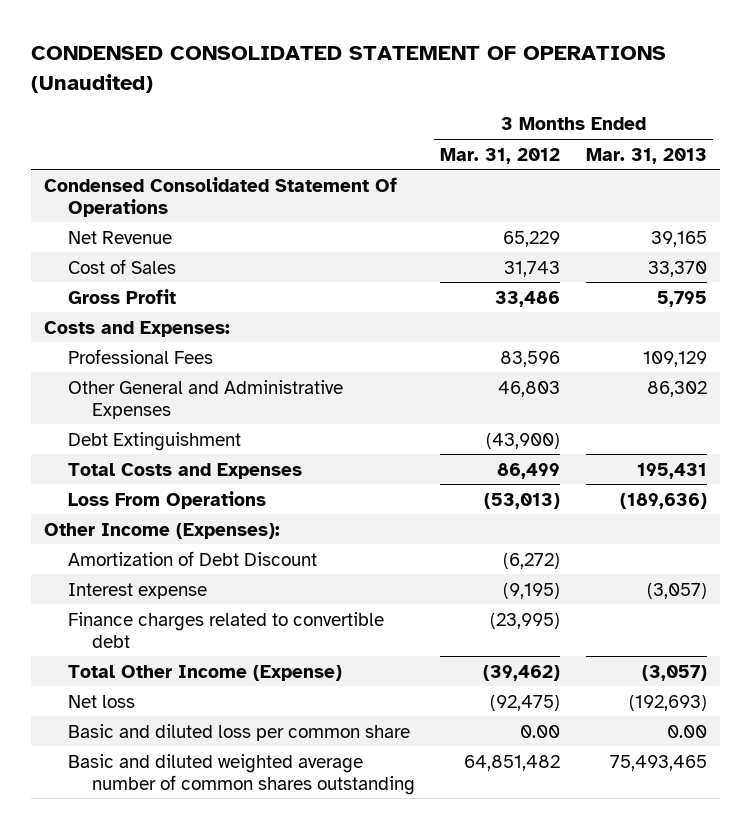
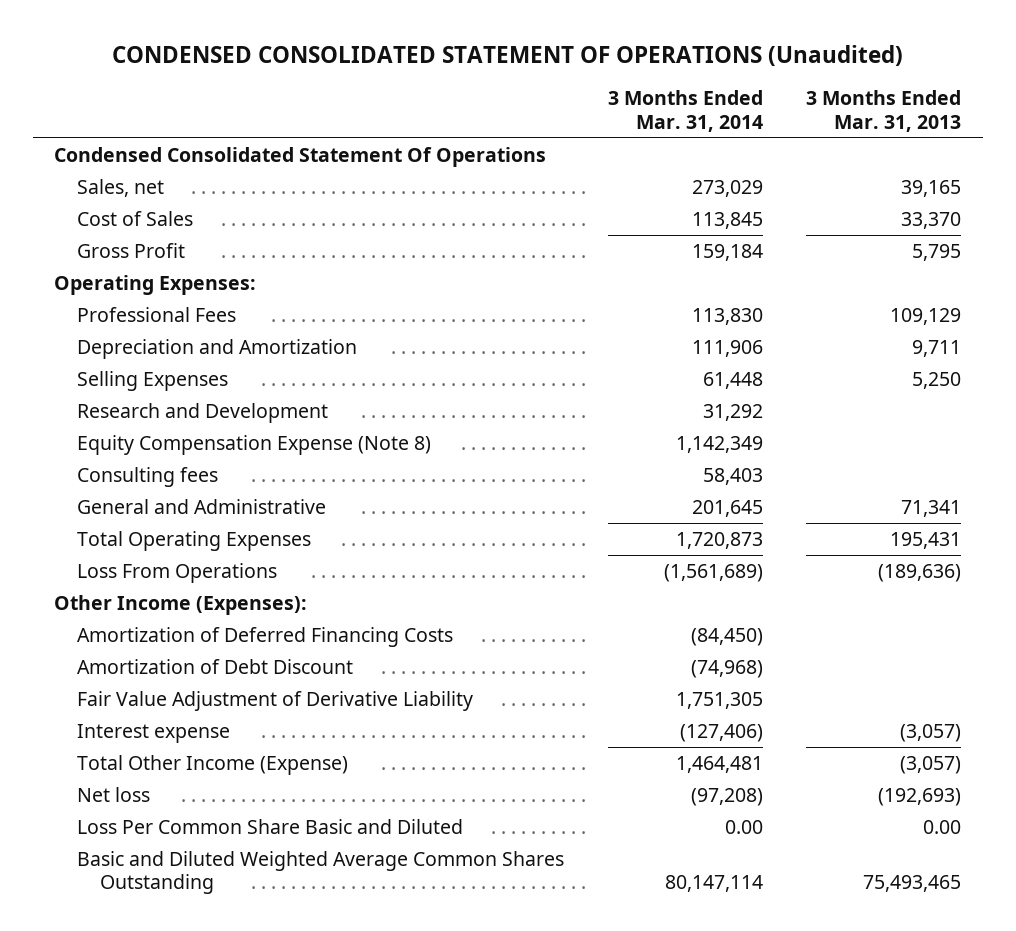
[440,147,561,164] Mar. 31, 2012 -> none
none -> [607,90,763,132] 3 Months Ended Mar. 31, 2014
[67,230,172,244] Net Revenue -> [77,178,165,197] Sales, net
[43,320,230,337] Costs and Expenses: -> [54,274,257,295] Operating Expenses:
[67,431,241,451] Debt Extinguishment -> none
none -> [77,338,358,359] Depreciation and Amortization
none -> [77,370,229,391] Selling Expenses
none -> [77,402,329,423] Research and Development
none -> [77,434,432,455] Equity Compensation Expense (Note 8)
none -> [77,466,219,487] Consulting fees
[67,379,343,419] Other General and Administrative Expenses -> [77,498,327,514] General and Administrative
[646,380,707,397] 86,302 -> [901,499,962,517] 71,341
[67,462,302,479] Total Costs and Expenses -> [77,530,312,551] Total Operating Expenses
none -> [77,626,454,647] Amortization of Deferred Financing Costs
none -> [77,690,474,711] Fair Value Adjustment of Derivative Liability
[67,611,384,648] Finance charges related to convertible debt -> none
[67,723,410,741] Basic and diluted loss per common share -> [77,818,464,834] Loss Per Common Share Basic and Diluted
[67,753,415,795] Basic and diluted weighted average number of common shares outstanding -> [77,850,565,895] Basic and Diluted Weighted Average Common Shares Outstanding

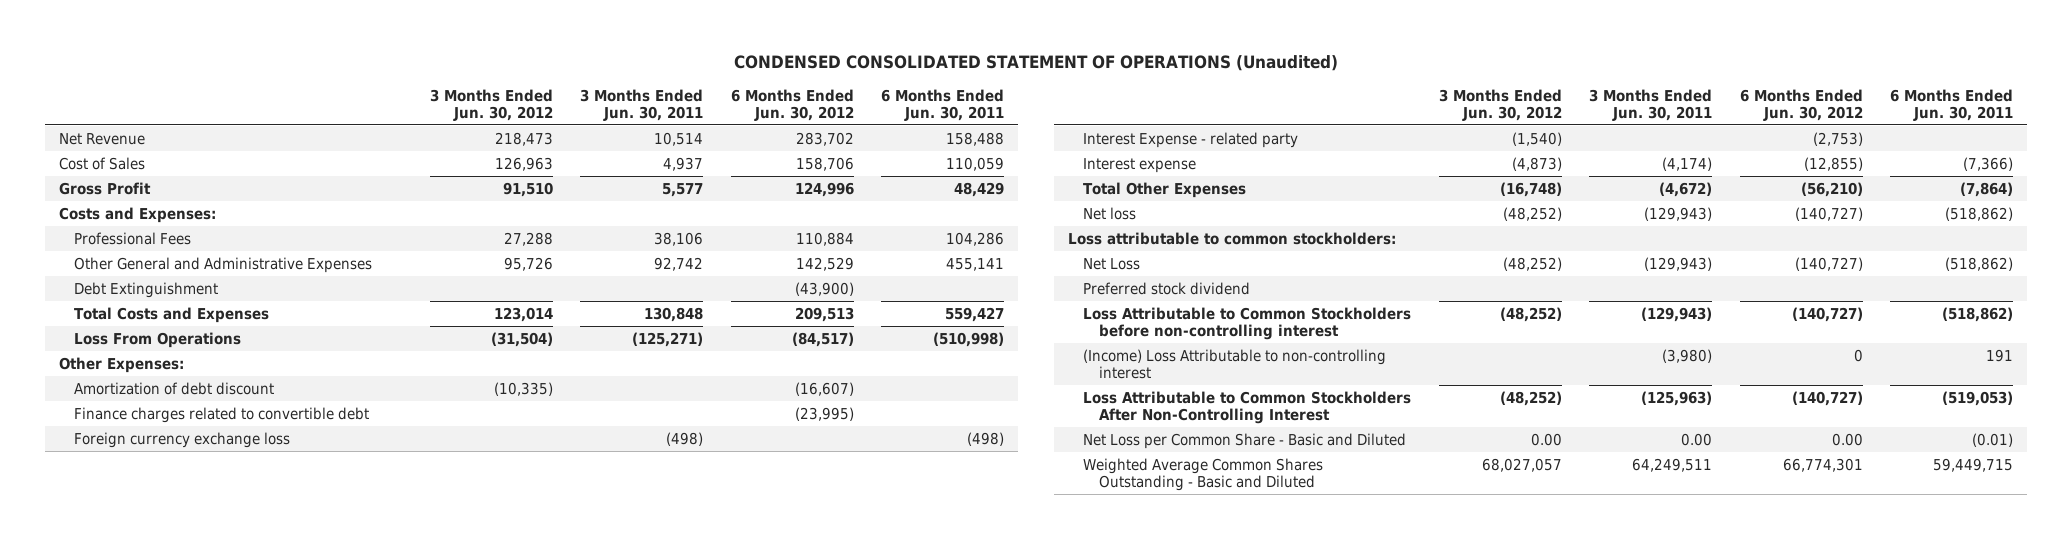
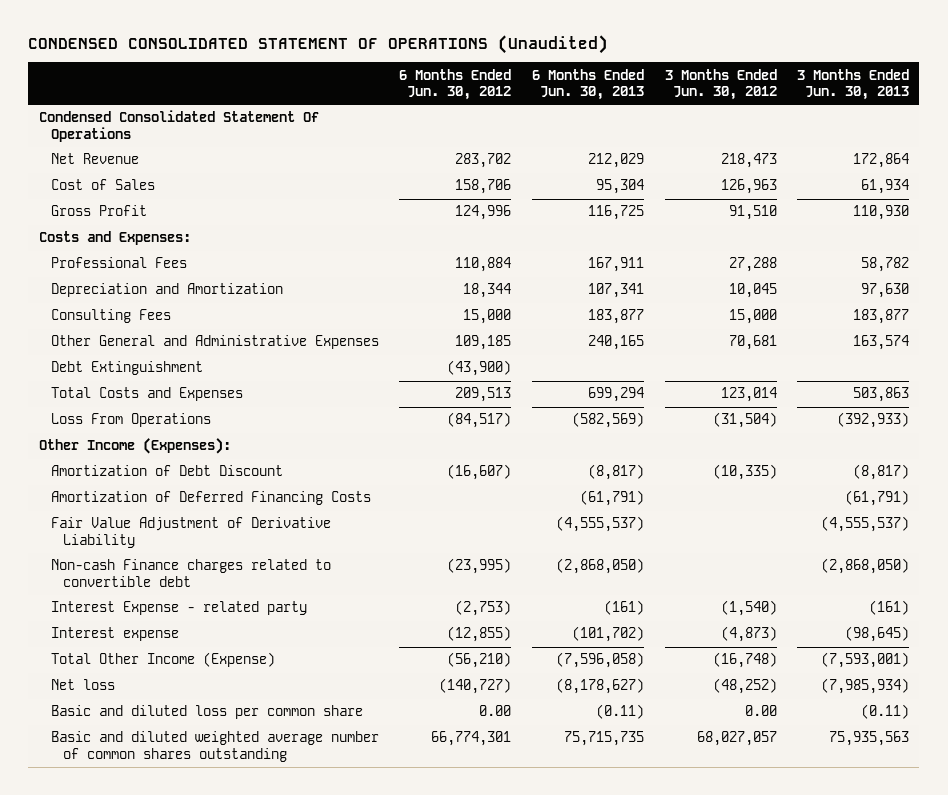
[580,88,704,121] 3 Months Ended Jun. 30, 2011 -> none
[880,88,1004,121] 6 Months Ended Jun. 30, 2011 -> none
none -> [531,68,644,101] 6 Months Ended Jun. 30, 2013
none -> [797,68,910,101] 3 Months Ended Jun. 30, 2013
none -> [38,110,319,142] Condensed Consolidated Statement Of Operations
none -> [50,283,283,298] Depreciation and Amortization
none -> [50,309,171,324] Consulting Fees
[503,256,553,271] 95,726 -> [728,335,777,351] 70,681
[795,256,854,271] 142,529 -> [455,335,512,351] 109,185
[74,431,291,448] Foreign currency exchange loss -> none
[58,356,184,373] Other Expenses: -> [38,438,231,455] Other Income (Expenses):
[74,381,275,395] Amortization of debt discount -> [50,465,283,477] Amortization of Debt Discount
none -> [50,491,371,506] Amortization of Deferred Financing Costs
none -> [50,517,331,548] Fair Value Adjustment of Derivative Liability
[74,406,370,423] Finance charges related to convertible debt -> [50,559,331,587] Non-cash Finance charges related to convertible debt
[1083,181,1247,198] Total Other Expenses -> [50,652,275,668] Total Other Income (Expense)
[1068,231,1397,245] Loss attributable to common stockholders: -> none
[1083,257,1141,270] Net Loss -> none
[1083,281,1251,295] Preferred stock dividend -> none
[1083,306,1412,341] Loss Attributable to Common Stockholders before non-controlling interest -> none
[1083,348,1387,380] (Income) Loss Attributable to non-controlling interest -> none
[1083,390,1412,425] Loss Attributable to Common Stockholders After Non-Controlling Interest -> none
[1083,432,1407,449] Net Loss per Common Share - Basic and Diluted -> [50,705,363,720] Basic and diluted loss per common share
[1083,457,1324,492] Weighted Average Common Shares Outstanding - Basic and Diluted -> [50,731,379,762] Basic and diluted weighted average number of common shares outstanding

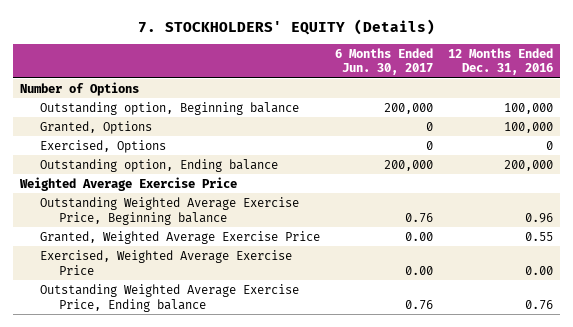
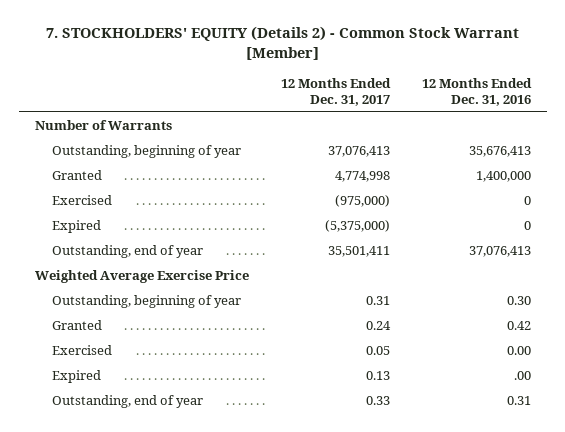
[137,18,435,35] 7. STOCKHOLDERS' EQUITY (Details) -> [45,26,519,61] 7. STOCKHOLDERS' EQUITY (Details 2) - Common Stock Warrant [Member]
[334,47,433,76] 6 Months Ended Jun. 30, 2017 -> none
none -> [280,77,391,106] 12 Months Ended Dec. 31, 2017
[39,158,278,172] Outstanding option, Ending balance -> none
[20,81,140,96] Number of Options -> [34,119,172,130] Number of Warrants
[39,101,299,115] Outstanding option, Beginning balance -> [51,144,241,158] Outstanding, beginning of year
[503,102,553,114] 100,000 -> [468,145,531,157] 35,676,413
[39,120,152,134] Granted, Options -> [51,169,102,180] Granted
[503,121,553,133] 100,000 -> [475,170,531,182] 1,400,000
[39,139,166,153] Exercised, Options -> [51,194,112,205] Exercised
none -> [51,219,101,233] Expired
none -> [51,244,203,258] Outstanding, end of year
[39,283,299,312] Outstanding Weighted Average Exercise Price, Ending balance -> none
[39,196,299,225] Outstanding Weighted Average Exercise Price, Beginning balance -> [51,294,241,308] Outstanding, beginning of year
[524,212,553,223] 0.96 -> [506,295,531,305] 0.30
[39,230,320,244] Granted, Weighted Average Exercise Price -> [51,319,102,330] Granted
[524,231,553,241] 0.55 -> [506,320,531,330] 0.42
[39,249,292,275] Exercised, Weighted Average Exercise Price -> [51,344,112,355] Exercised
none -> [51,369,101,383] Expired
none -> [51,394,203,408] Outstanding, end of year

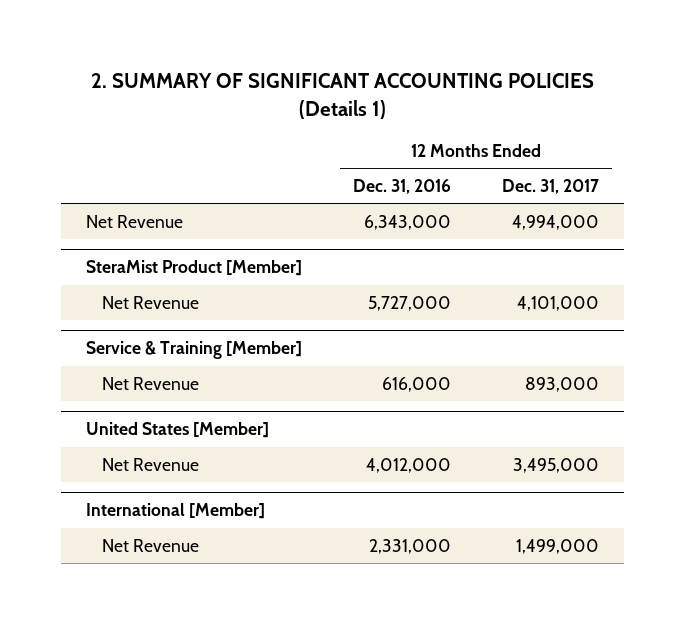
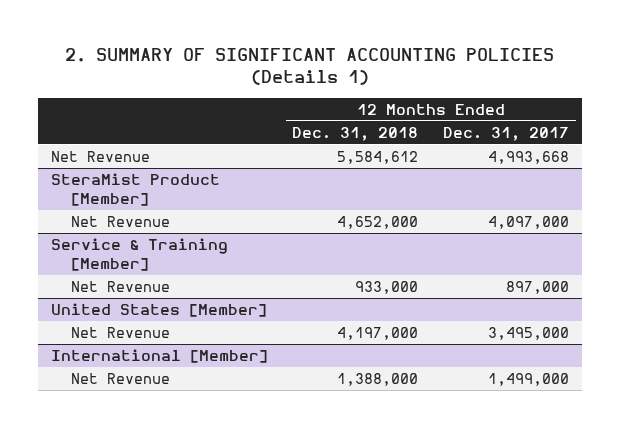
[353,178,452,194] Dec. 31, 2016 -> none
none -> [292,126,419,141] Dec. 31, 2018
[511,214,599,230] 4,994,000 -> [488,151,570,165] 4,993,668
[516,295,599,311] 4,101,000 -> [488,216,570,230] 4,097,000
[524,376,599,392] 893,000 -> [506,281,570,295] 897,000

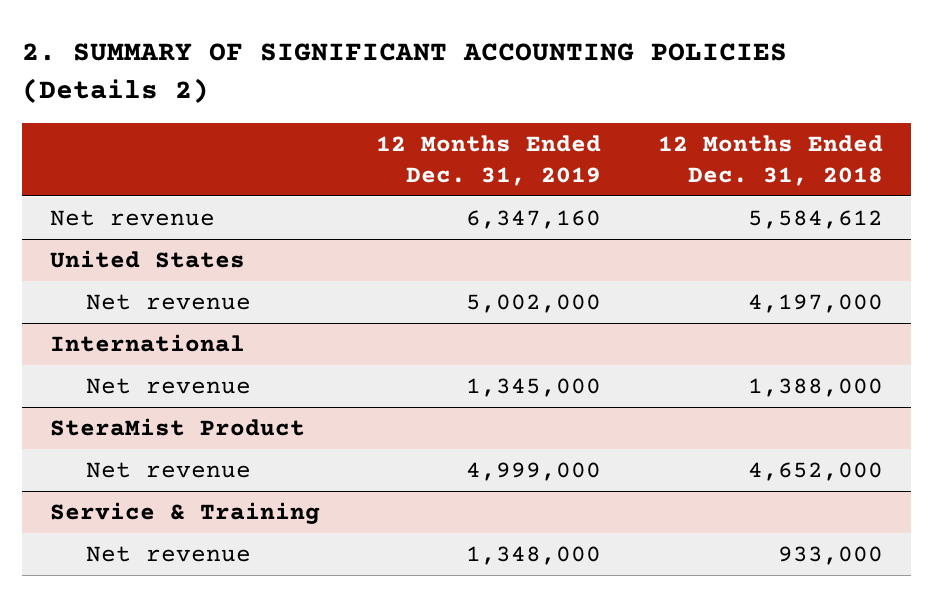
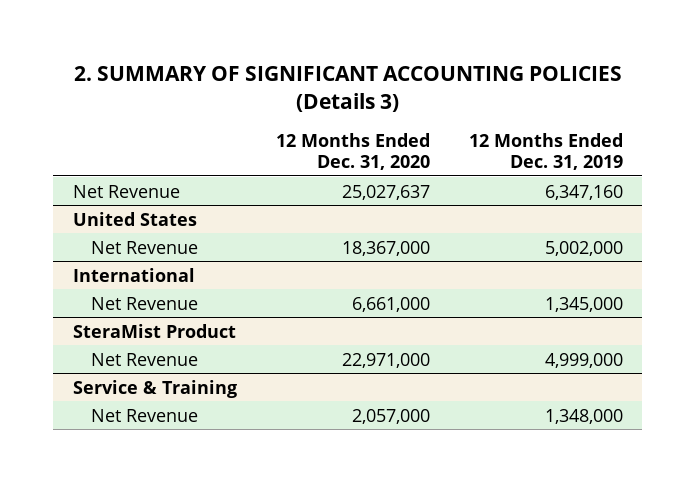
[22,43,788,104] 2. SUMMARY OF SIGNIFICANT ACCOUNTING POLICIES (Details 2) -> [73,66,622,112] 2. SUMMARY OF SIGNIFICANT ACCOUNTING POLICIES (Details 3)
[657,134,883,186] 12 Months Ended Dec. 31, 2018 -> none
none -> [275,133,430,171] 12 Months Ended Dec. 31, 2020
[50,210,216,227] Net revenue -> [72,184,180,198] Net Revenue
[85,294,251,311] Net revenue -> [91,240,199,254] Net Revenue
[85,378,251,395] Net revenue -> [91,296,199,310] Net Revenue
[85,462,251,479] Net revenue -> [91,352,199,366] Net Revenue
[85,546,251,563] Net revenue -> [91,408,199,422] Net Revenue

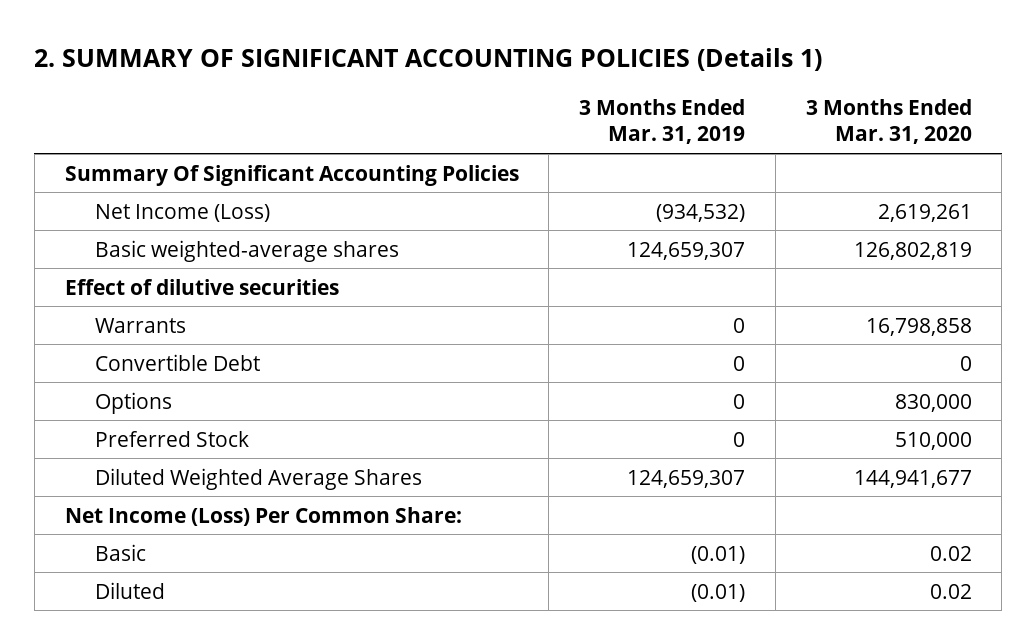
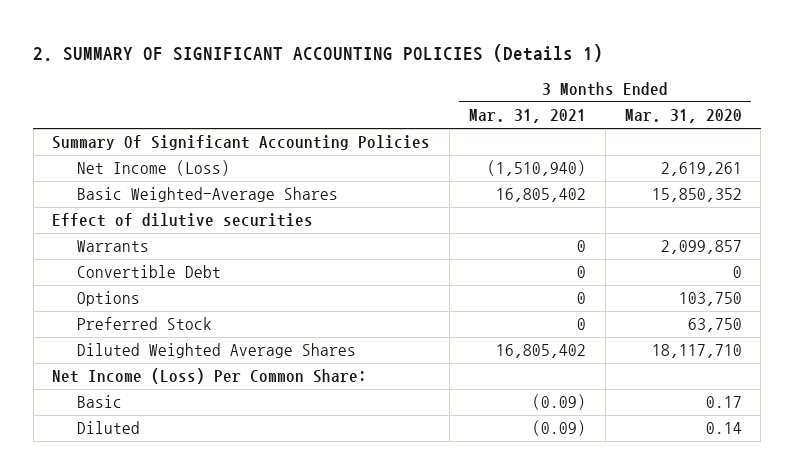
[579,98,746,145] 3 Months Ended Mar. 31, 2019 -> none
none -> [469,109,587,124] Mar. 31, 2021
[94,239,399,262] Basic weighted-average shares -> [76,187,338,203] Basic Weighted-Average Shares
[853,241,972,260] 126,802,819 -> [651,188,742,203] 15,850,352
[865,317,972,336] 16,798,858 -> [660,240,742,255] 2,099,857
[894,393,972,412] 830,000 -> [678,292,742,307] 103,750
[894,431,972,450] 510,000 -> [687,318,742,333] 63,750
[853,469,972,488] 144,941,677 -> [651,344,742,359] 18,117,710
[929,545,972,561] 0.02 -> [705,396,742,409] 0.17
[929,583,972,599] 0.02 -> [705,422,742,435] 0.14

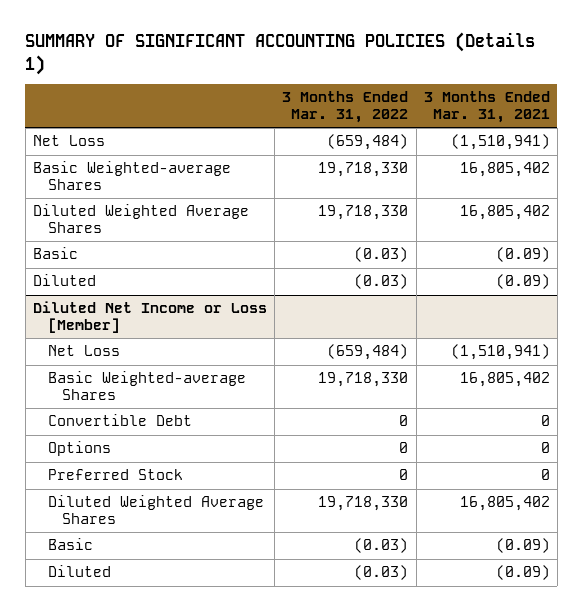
[33,43,604,62] 2. SUMMARY OF SIGNIFICANT ACCOUNTING POLICIES (Details 1) -> [25,32,536,75] SUMMARY OF SIGNIFICANT ACCOUNTING POLICIES (Details 1)
[624,109,742,124] Mar. 31, 2020 -> none
none -> [282,91,409,124] 3 Months Ended Mar. 31, 2022
[52,135,431,151] Summary Of Significant Accounting Policies -> none
[52,213,314,228] Effect of dilutive securities -> none
[76,240,149,253] Warrants -> none
[76,160,230,177] Net Income (Loss) -> [32,135,105,147] Net Loss
[487,160,587,177] (1,510,940) -> [450,134,550,151] (1,510,941)
[76,187,338,203] Basic Weighted-Average Shares -> [32,161,231,191] Basic Weighted-average Shares
none -> [32,204,249,234] Diluted Weighted Average Shares
none -> [32,247,78,260] Basic
none -> [32,274,96,287] Diluted
none -> [32,301,267,334] Diluted Net Income or Loss [Member]
none -> [47,345,120,357] Net Loss
none -> [47,371,246,401] Basic Weighted-average Shares
[52,368,368,385] Net Income (Loss) Per Common Share: -> none

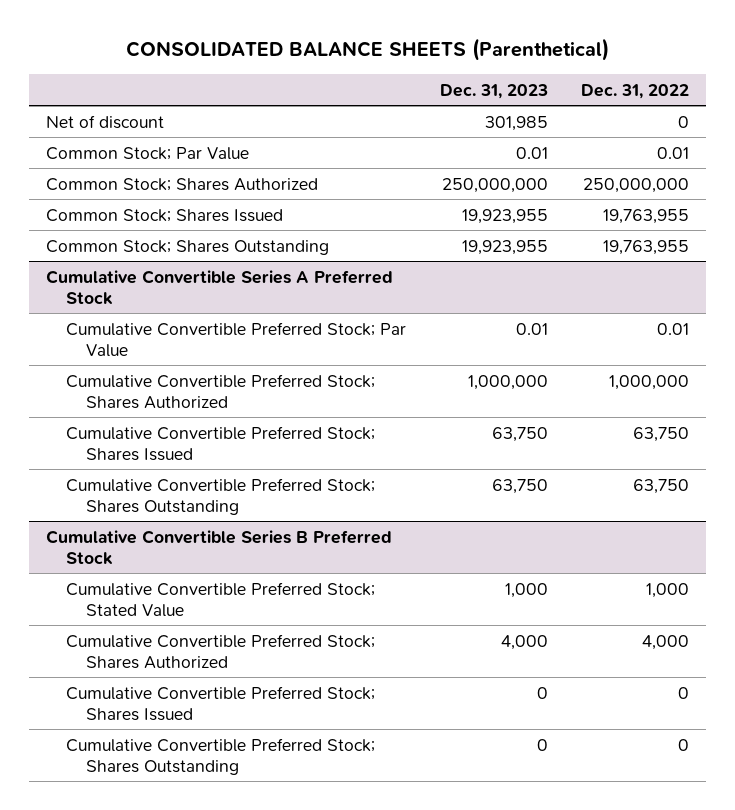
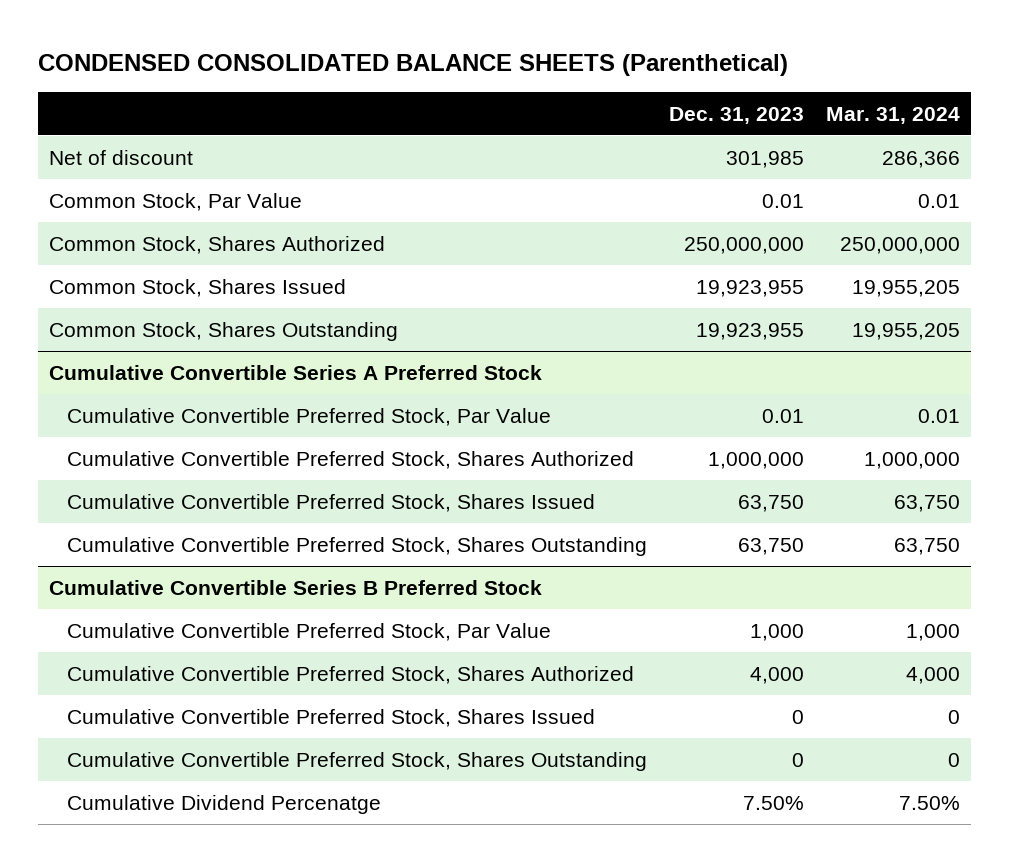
[125,38,609,62] CONSOLIDATED BALANCE SHEETS (Parenthetical) -> [38,53,789,76] CONDENSED CONSOLIDATED BALANCE SHEETS (Parenthetical)
[581,83,690,99] Dec. 31, 2022 -> none
none -> [825,106,960,124] Mar. 31, 2024
[46,146,250,160] Common Stock; Par Value -> [49,192,303,211] Common Stock, Par Value
[46,177,319,191] Common Stock; Shares Authorized -> [49,235,386,254] Common Stock, Shares Authorized
[46,208,284,222] Common Stock; Shares Issued -> [49,278,347,297] Common Stock, Shares Issued
[46,239,330,255] Common Stock; Shares Outstanding -> [49,321,399,341] Common Stock, Shares Outstanding
[66,321,407,357] Cumulative Convertible Preferred Stock; Par Value -> [66,407,551,426] Cumulative Convertible Preferred Stock, Par Value
[66,373,376,409] Cumulative Convertible Preferred Stock; Shares Authorized -> [66,450,634,469] Cumulative Convertible Preferred Stock, Shares Authorized
[66,425,376,461] Cumulative Convertible Preferred Stock; Shares Issued -> [66,493,595,512] Cumulative Convertible Preferred Stock, Shares Issued
[66,477,376,515] Cumulative Convertible Preferred Stock; Shares Outstanding -> [66,536,647,556] Cumulative Convertible Preferred Stock, Shares Outstanding
[66,581,376,617] Cumulative Convertible Preferred Stock; Stated Value -> [66,622,551,641] Cumulative Convertible Preferred Stock, Par Value
[66,633,376,669] Cumulative Convertible Preferred Stock; Shares Authorized -> [66,665,634,684] Cumulative Convertible Preferred Stock, Shares Authorized
[66,685,376,721] Cumulative Convertible Preferred Stock; Shares Issued -> [66,708,595,727] Cumulative Convertible Preferred Stock, Shares Issued
[66,737,376,775] Cumulative Convertible Preferred Stock; Shares Outstanding -> [66,751,647,771] Cumulative Convertible Preferred Stock, Shares Outstanding
none -> [66,794,381,814] Cumulative Dividend Percenatge

